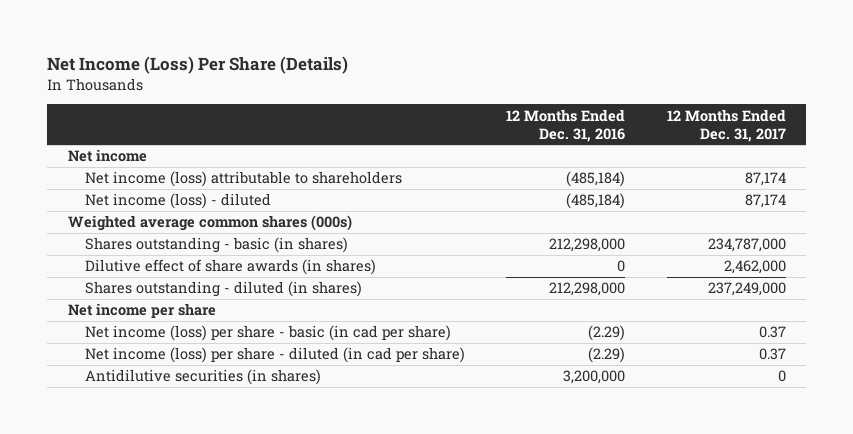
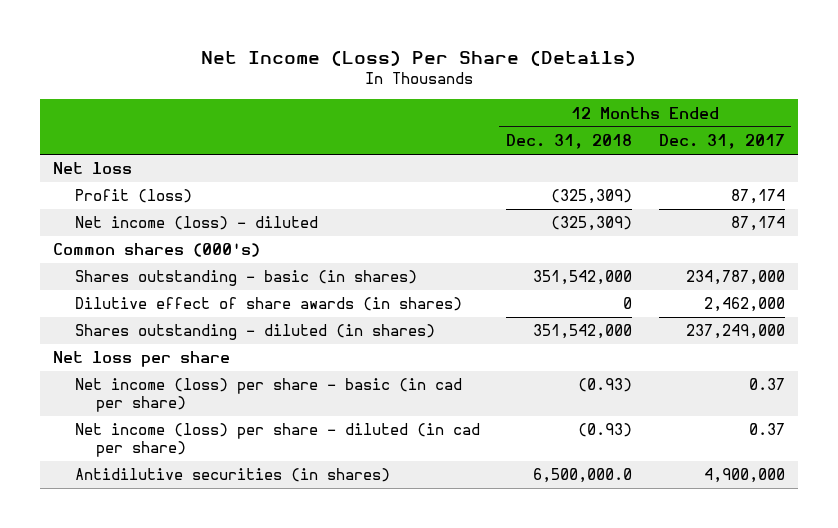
[506,108,626,142] 12 Months Ended Dec. 31, 2016 -> none
none -> [506,134,633,150] Dec. 31, 2018
[67,149,147,163] Net income -> [53,162,133,175] Net loss
[85,171,403,188] Net income (loss) attributable to shareholders -> [74,189,192,204] Profit (loss)
[67,215,352,232] Weighted average common shares (000s) -> [53,243,261,258] Common shares (000's)
[67,303,216,319] Net income per share -> [53,351,231,368] Net loss per share
[777,370,786,383] 0 -> [703,468,785,484] 4,900,000

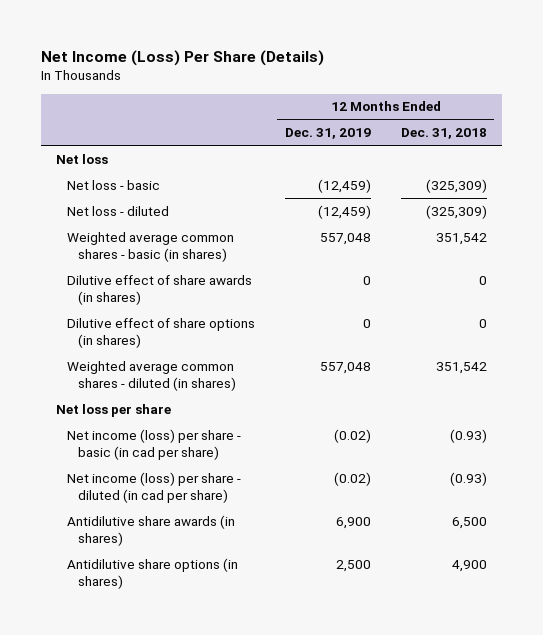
[658,134,785,150] Dec. 31, 2017 -> none
none -> [284,128,371,140] Dec. 31, 2019
[53,243,261,258] Common shares (000's) -> none
[74,189,192,204] Profit (loss) -> [66,179,160,190] Net loss - basic
[74,216,318,231] Net income (loss) - diluted -> [66,205,169,216] Net loss - diluted
[74,270,417,287] Shares outstanding - basic (in shares) -> [66,231,234,262] Weighted average common shares - basic (in shares)
[533,270,633,286] 351,542,000 -> [435,232,487,245] 351,542
none -> [66,317,255,348] Dilutive effect of share options (in shares)
[74,324,435,341] Shares outstanding - diluted (in shares) -> [66,360,236,391] Weighted average common shares - diluted (in shares)
[533,324,633,340] 351,542,000 -> [435,361,487,374] 351,542
[74,468,390,483] Antidilutive securities (in shares) -> [66,514,235,546] Antidilutive share awards (in shares)
[533,468,633,484] 6,500,000.0 -> [451,516,487,529] 6,500
none -> [66,557,238,589] Antidilutive share options (in shares)

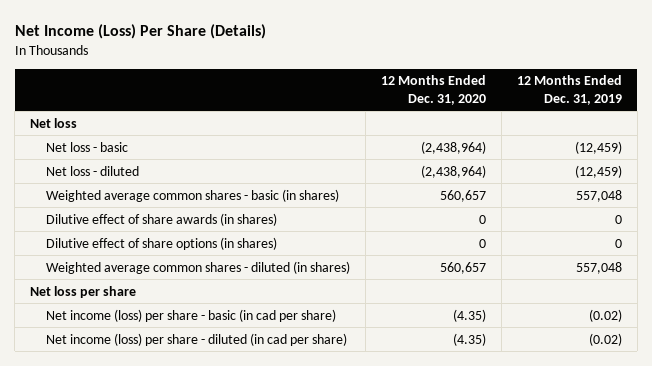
[400,128,487,140] Dec. 31, 2018 -> none
none -> [380,75,486,105] 12 Months Ended Dec. 31, 2020
[66,514,235,546] Antidilutive share awards (in shares) -> none
[66,557,238,589] Antidilutive share options (in shares) -> none

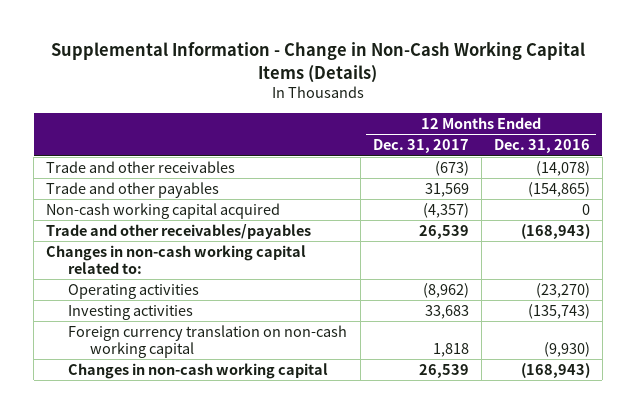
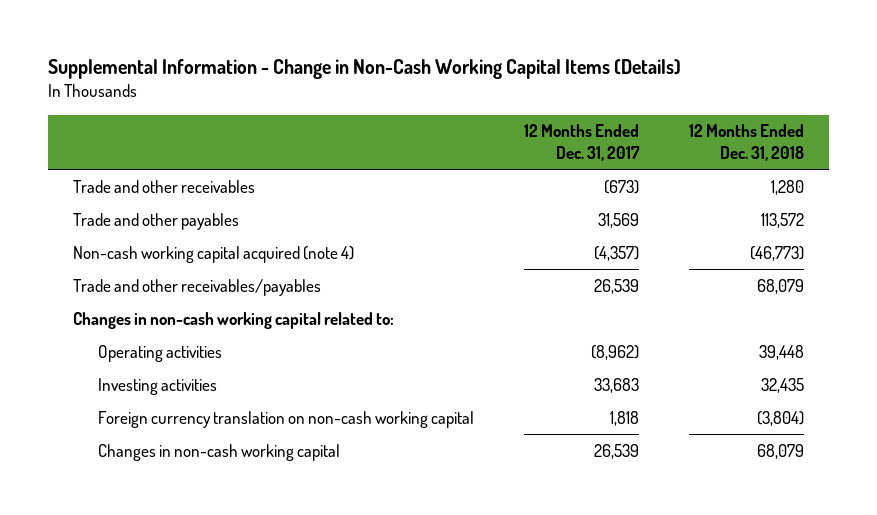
[493,139,590,154] Dec. 31, 2016 -> none
none -> [688,124,804,161] 12 Months Ended Dec. 31, 2018
[46,202,281,219] Non-cash working capital acquired -> [72,245,354,263] Non-cash working capital acquired (note 4)

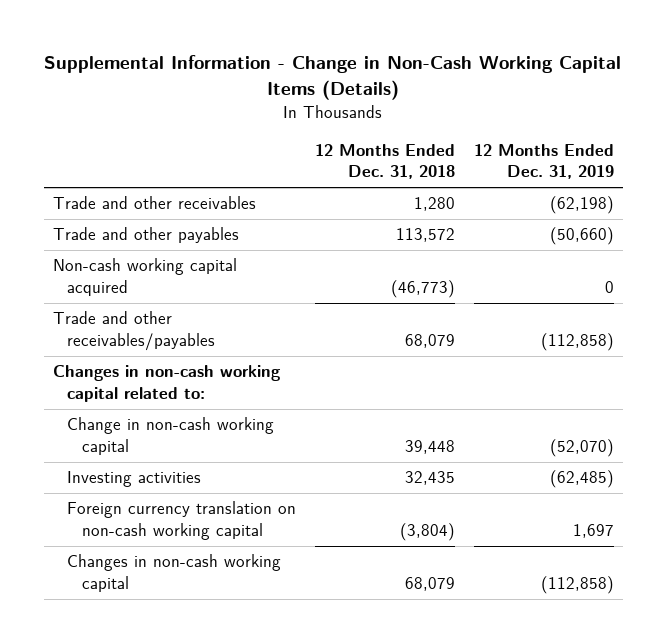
[523,124,640,161] 12 Months Ended Dec. 31, 2017 -> none
none -> [473,143,614,180] 12 Months Ended Dec. 31, 2019
[72,245,354,263] Non-cash working capital acquired (note 4) -> [52,258,237,296] Non-cash working capital acquired
[97,344,222,362] Operating activities -> [67,417,275,455] Change in non-cash working capital

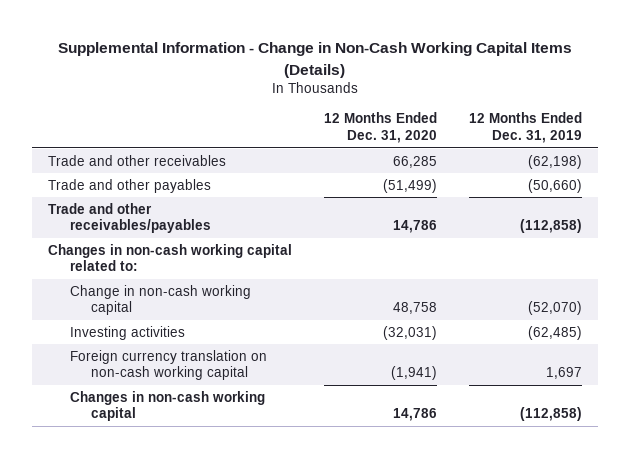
[315,143,456,180] 12 Months Ended Dec. 31, 2018 -> none
none -> [324,112,438,144] 12 Months Ended Dec. 31, 2020
[52,258,237,296] Non-cash working capital acquired -> none

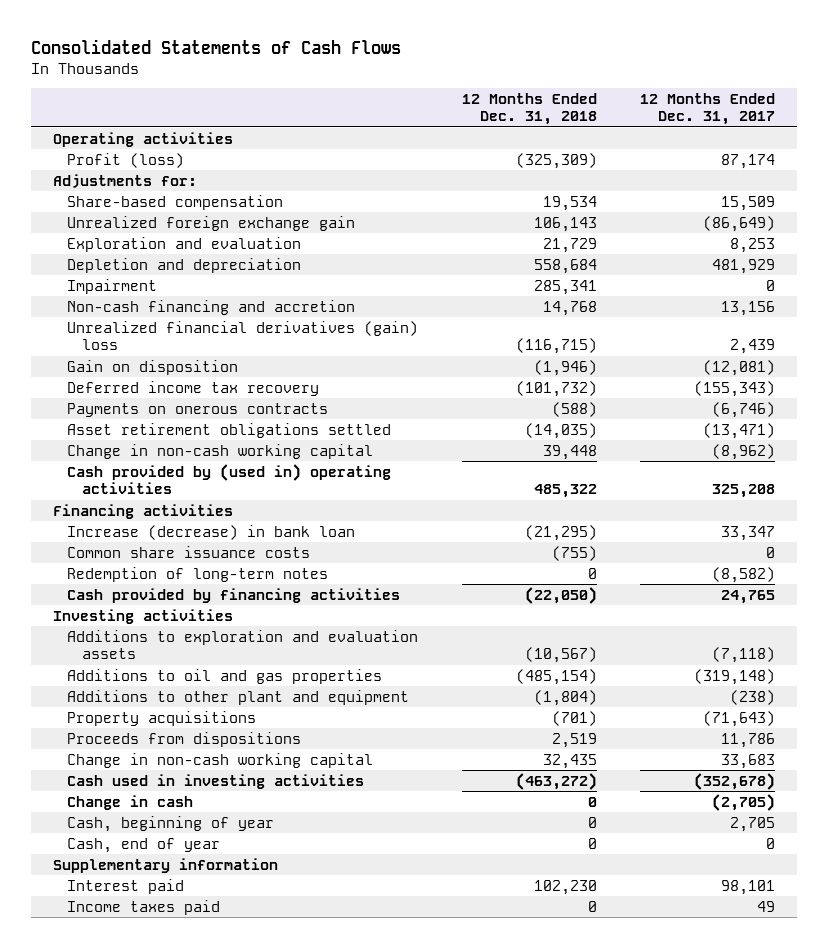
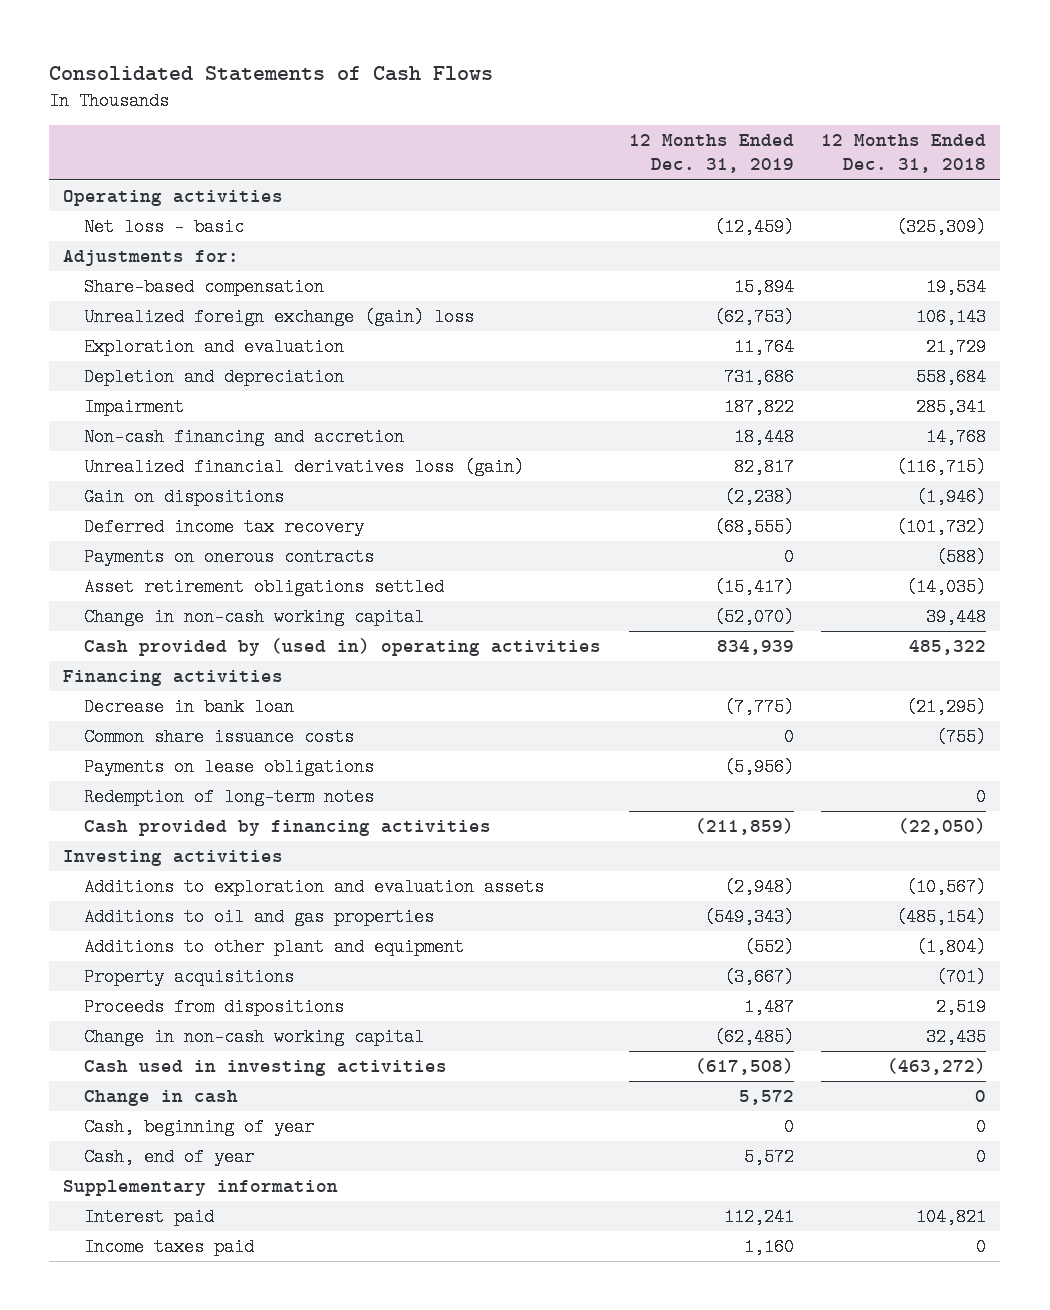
[640,92,776,126] 12 Months Ended Dec. 31, 2017 -> none
none -> [628,134,794,174] 12 Months Ended Dec. 31, 2019
[67,152,185,168] Profit (loss) -> [83,218,244,237] Net loss - basic
[67,215,356,231] Unrealized foreign exchange gain -> [83,308,474,327] Unrealized foreign exchange (gain) loss
[67,320,419,351] Unrealized financial derivatives (gain) loss -> [83,458,524,477] Unrealized financial derivatives loss (gain)
[67,359,239,375] Gain on disposition -> [83,488,284,507] Gain on dispositions
[67,524,356,540] Increase (decrease) in bank loan -> [83,698,294,717] Decrease in bank loan
none -> [83,758,374,777] Payments on lease obligations
[533,879,597,895] 102,230 -> [916,1208,987,1227] 104,821

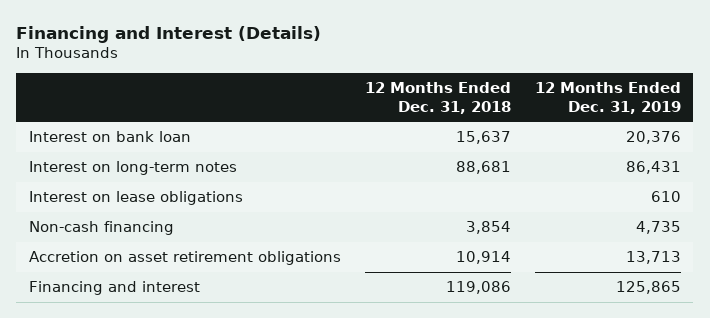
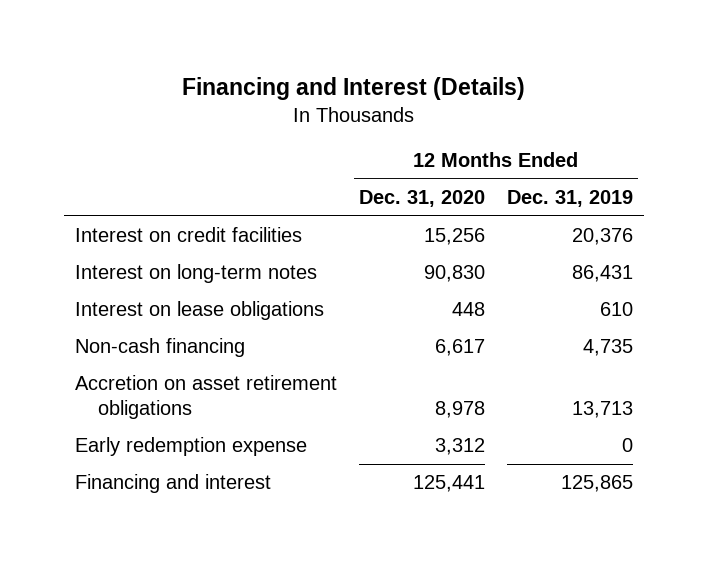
[364,81,511,114] 12 Months Ended Dec. 31, 2018 -> none
none -> [359,190,486,208] Dec. 31, 2020
[28,131,191,143] Interest on bank loan -> [75,227,303,243] Interest on credit facilities
none -> [75,437,308,457] Early redemption expense

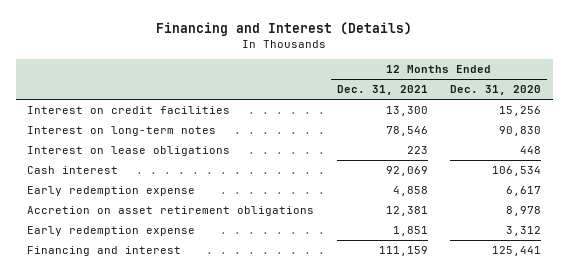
[506,190,633,208] Dec. 31, 2019 -> none
none -> [336,85,428,96] Dec. 31, 2021
none -> [27,166,119,175] Cash interest
[75,338,246,358] Non-cash financing -> [27,186,196,197] Early redemption expense

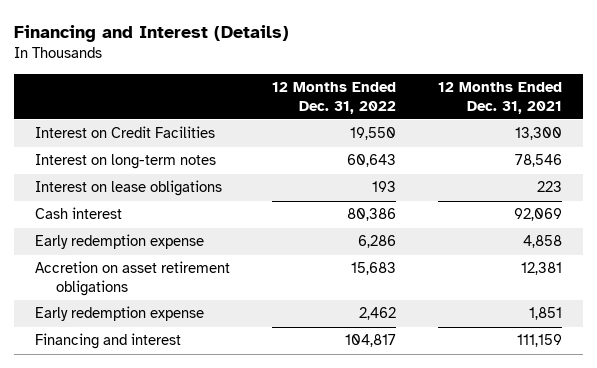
[450,85,542,96] Dec. 31, 2020 -> none
none -> [271,82,396,114] 12 Months Ended Dec. 31, 2022
[27,106,231,115] Interest on credit facilities -> [35,126,216,139] Interest on Credit Facilities

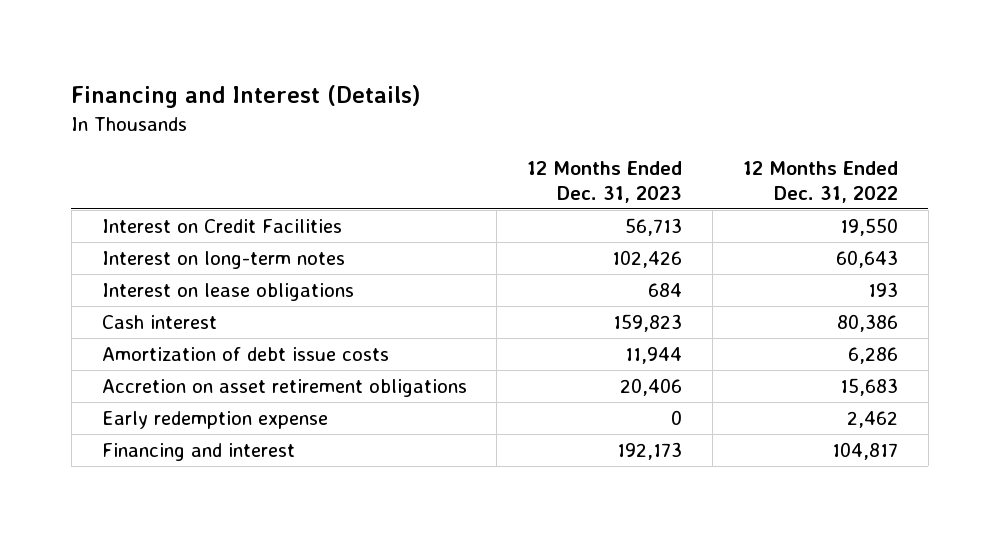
[437,82,562,114] 12 Months Ended Dec. 31, 2021 -> none
none -> [527,161,683,203] 12 Months Ended Dec. 31, 2023
[35,234,205,250] Early redemption expense -> [101,347,389,362] Amortization of debt issue costs

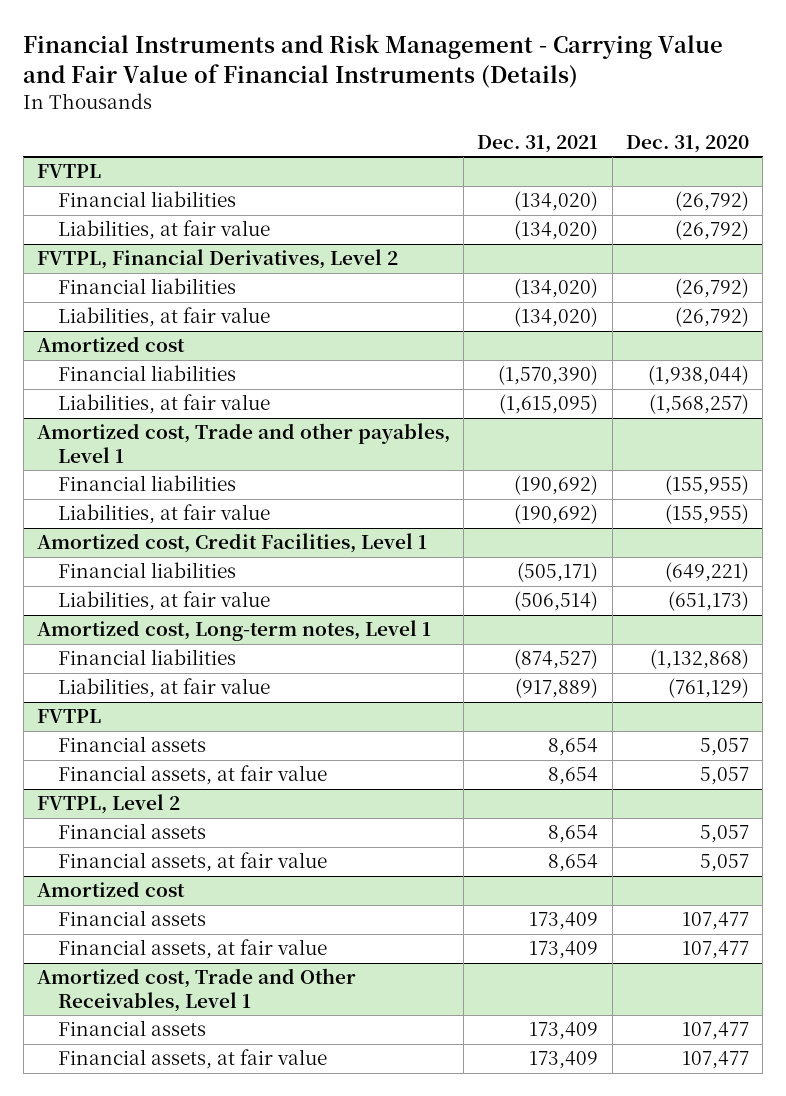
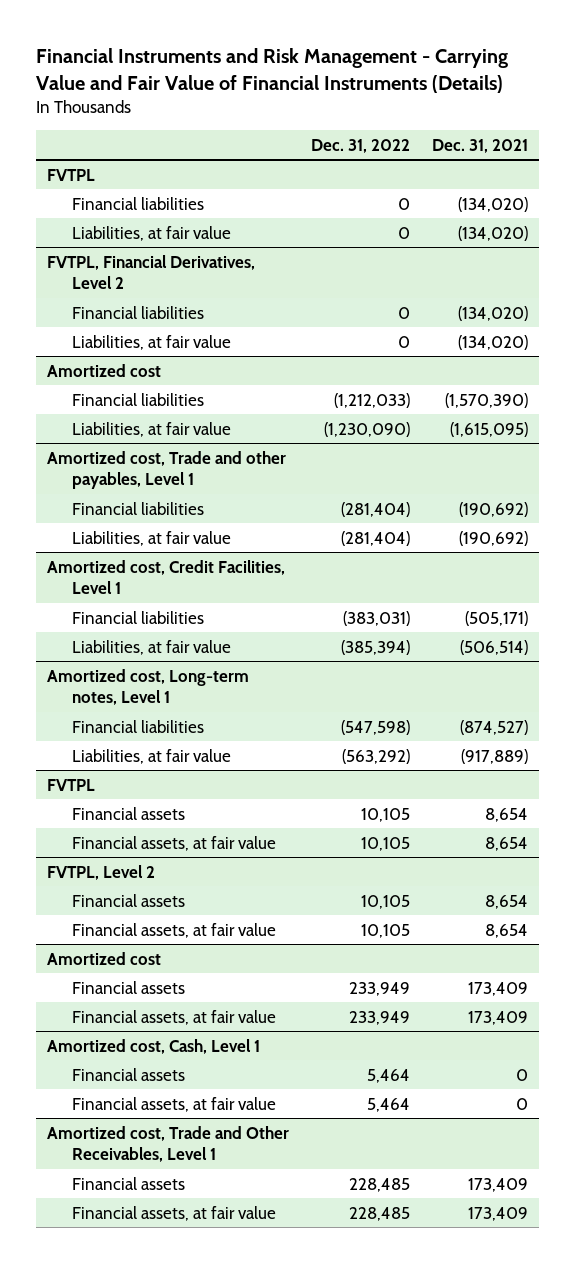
[626,135,750,154] Dec. 31, 2020 -> none
none -> [311,138,411,153] Dec. 31, 2022
none -> [47,1038,261,1054] Amortized cost, Cash, Level 1
none -> [72,1067,186,1081] Financial assets
none -> [72,1096,277,1112] Financial assets, at fair value

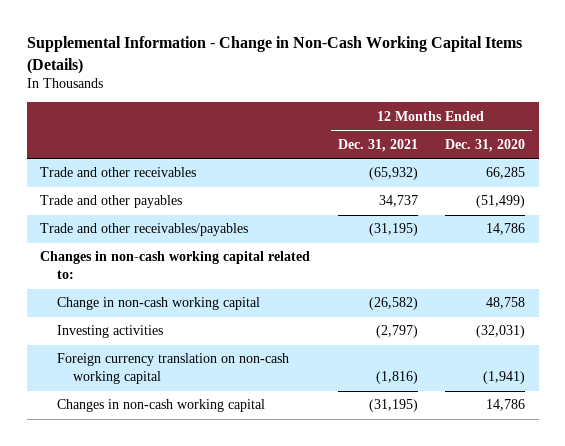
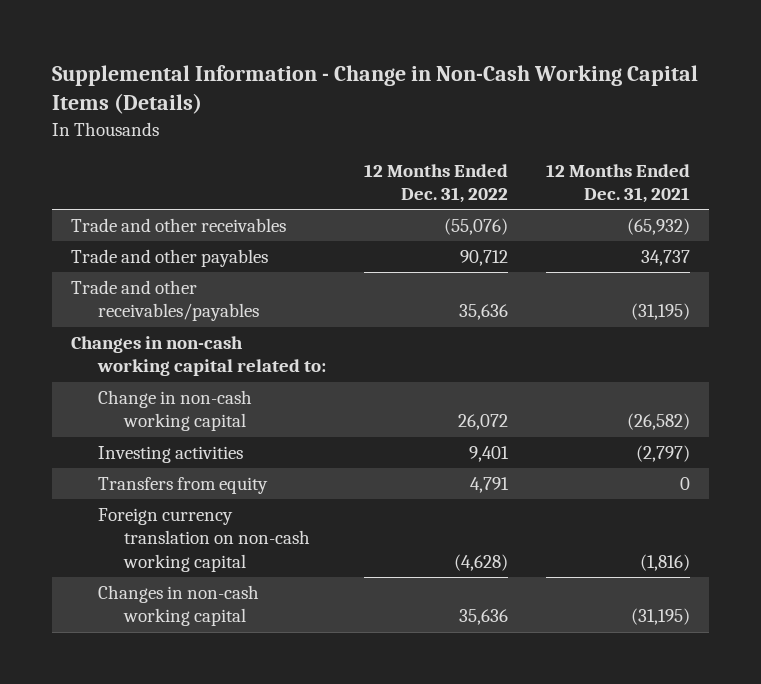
[445,138,526,152] Dec. 31, 2020 -> none
none -> [363,163,508,204] 12 Months Ended Dec. 31, 2022
none -> [97,476,268,494] Transfers from equity

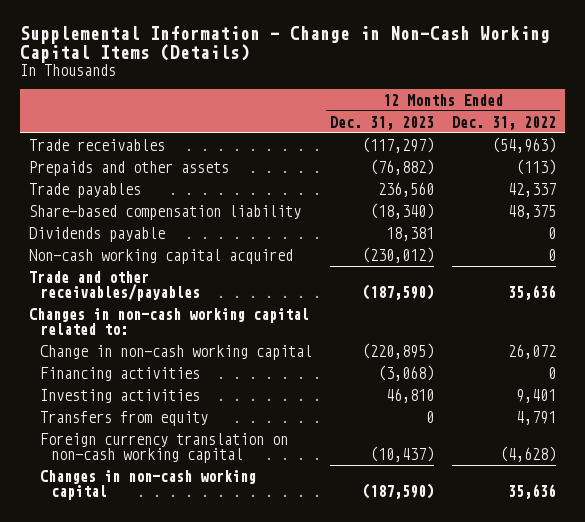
[545,163,690,204] 12 Months Ended Dec. 31, 2021 -> none
none -> [329,115,434,130] Dec. 31, 2023
[70,217,286,232] Trade and other receivables -> [29,138,166,151] Trade receivables
[443,217,508,235] (55,076) -> [491,136,556,153] (54,963)
none -> [29,160,230,176] Prepaids and other assets
[70,248,268,267] Trade and other payables -> [29,182,142,198] Trade payables
[459,249,508,266] 90,712 -> [507,182,556,197] 42,337
none -> [29,204,302,220] Share-based compensation liability
none -> [29,226,166,242] Dividends payable
none -> [29,248,294,264] Non-cash working capital acquired
none -> [40,366,201,381] Financing activities

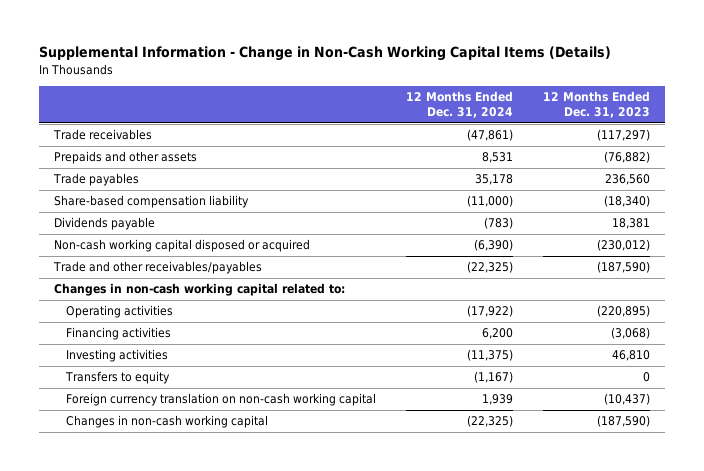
[451,115,556,130] Dec. 31, 2022 -> none
none -> [406,91,514,118] 12 Months Ended Dec. 31, 2024
[29,248,294,264] Non-cash working capital acquired -> [53,239,310,253] Non-cash working capital disposed or acquired
[40,344,313,360] Change in non-cash working capital -> [66,305,174,319] Operating activities
[40,410,209,426] Transfers from equity -> [65,371,171,385] Transfers to equity

